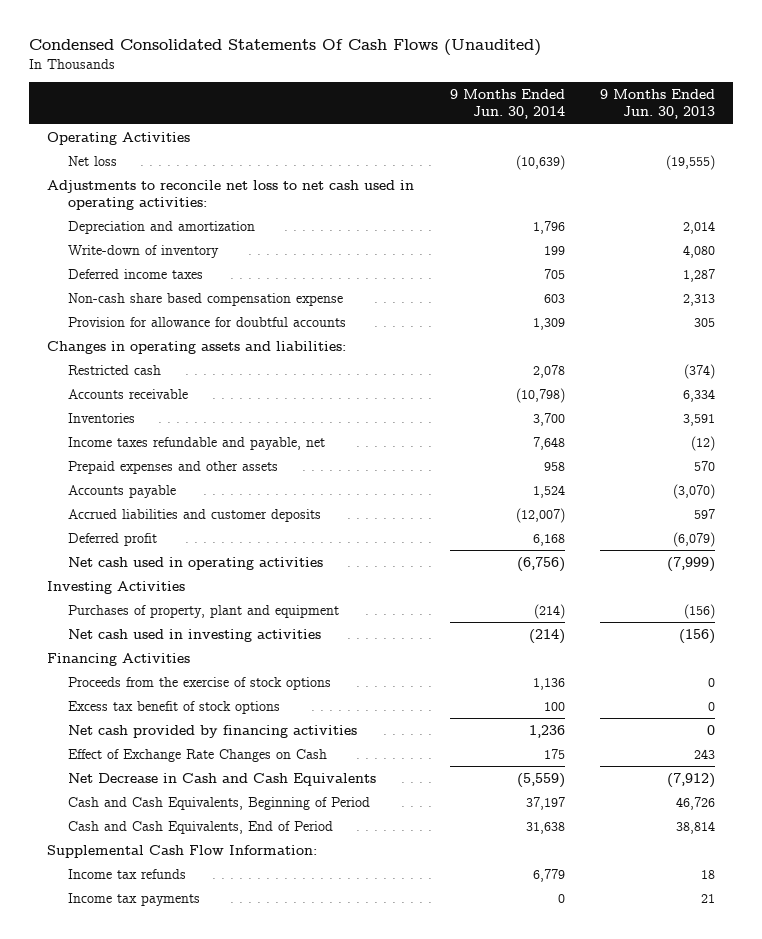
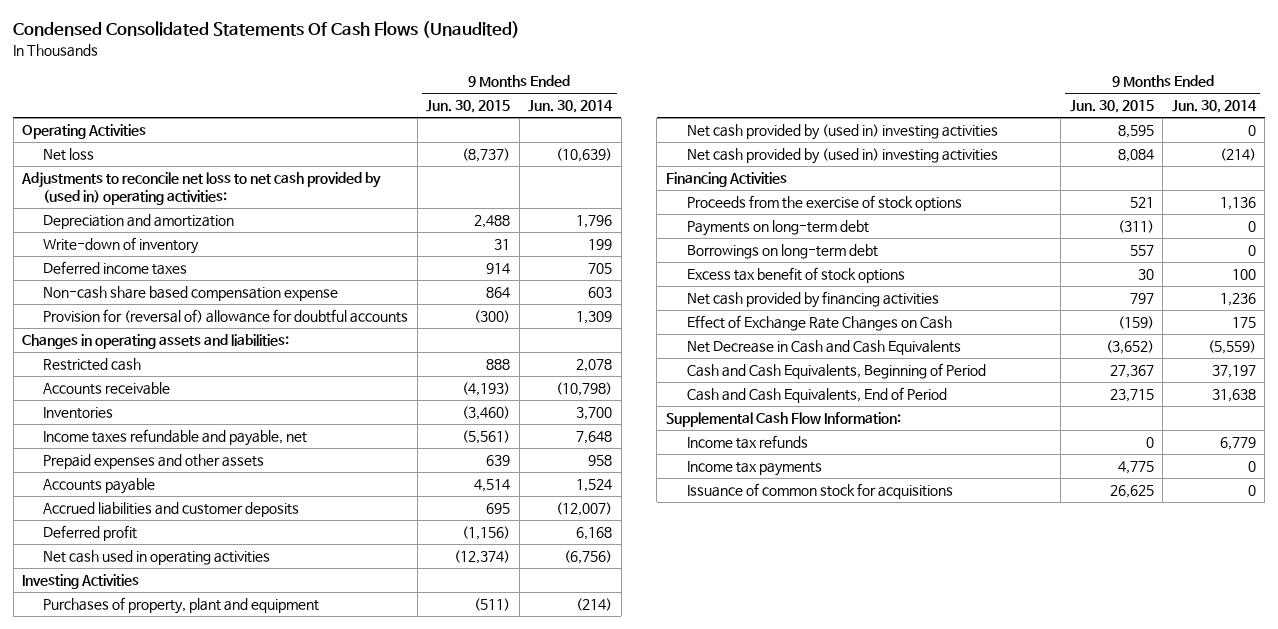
[600,88,716,120] 9 Months Ended Jun. 30, 2013 -> none
none -> [426,100,511,114] Jun. 30, 2015
[47,179,415,210] Adjustments to reconcile net loss to net cash used in operating activities: -> [21,172,382,205] Adjustments to reconcile net loss to net cash provided by (used in) operating activities:
[67,316,346,327] Provision for allowance for doubtful accounts -> [43,309,409,324] Provision for (reversal of) allowance for doubtful accounts
none -> [686,124,998,141] Net cash provided by (used in) investing activities
[67,628,321,642] Net cash used in investing activities -> [686,148,998,165] Net cash provided by (used in) investing activities
none -> [686,220,869,237] Payments on long-term debt
none -> [686,244,878,260] Borrowings on long-term debt
none -> [686,483,953,500] Issuance of common stock for acquisitions

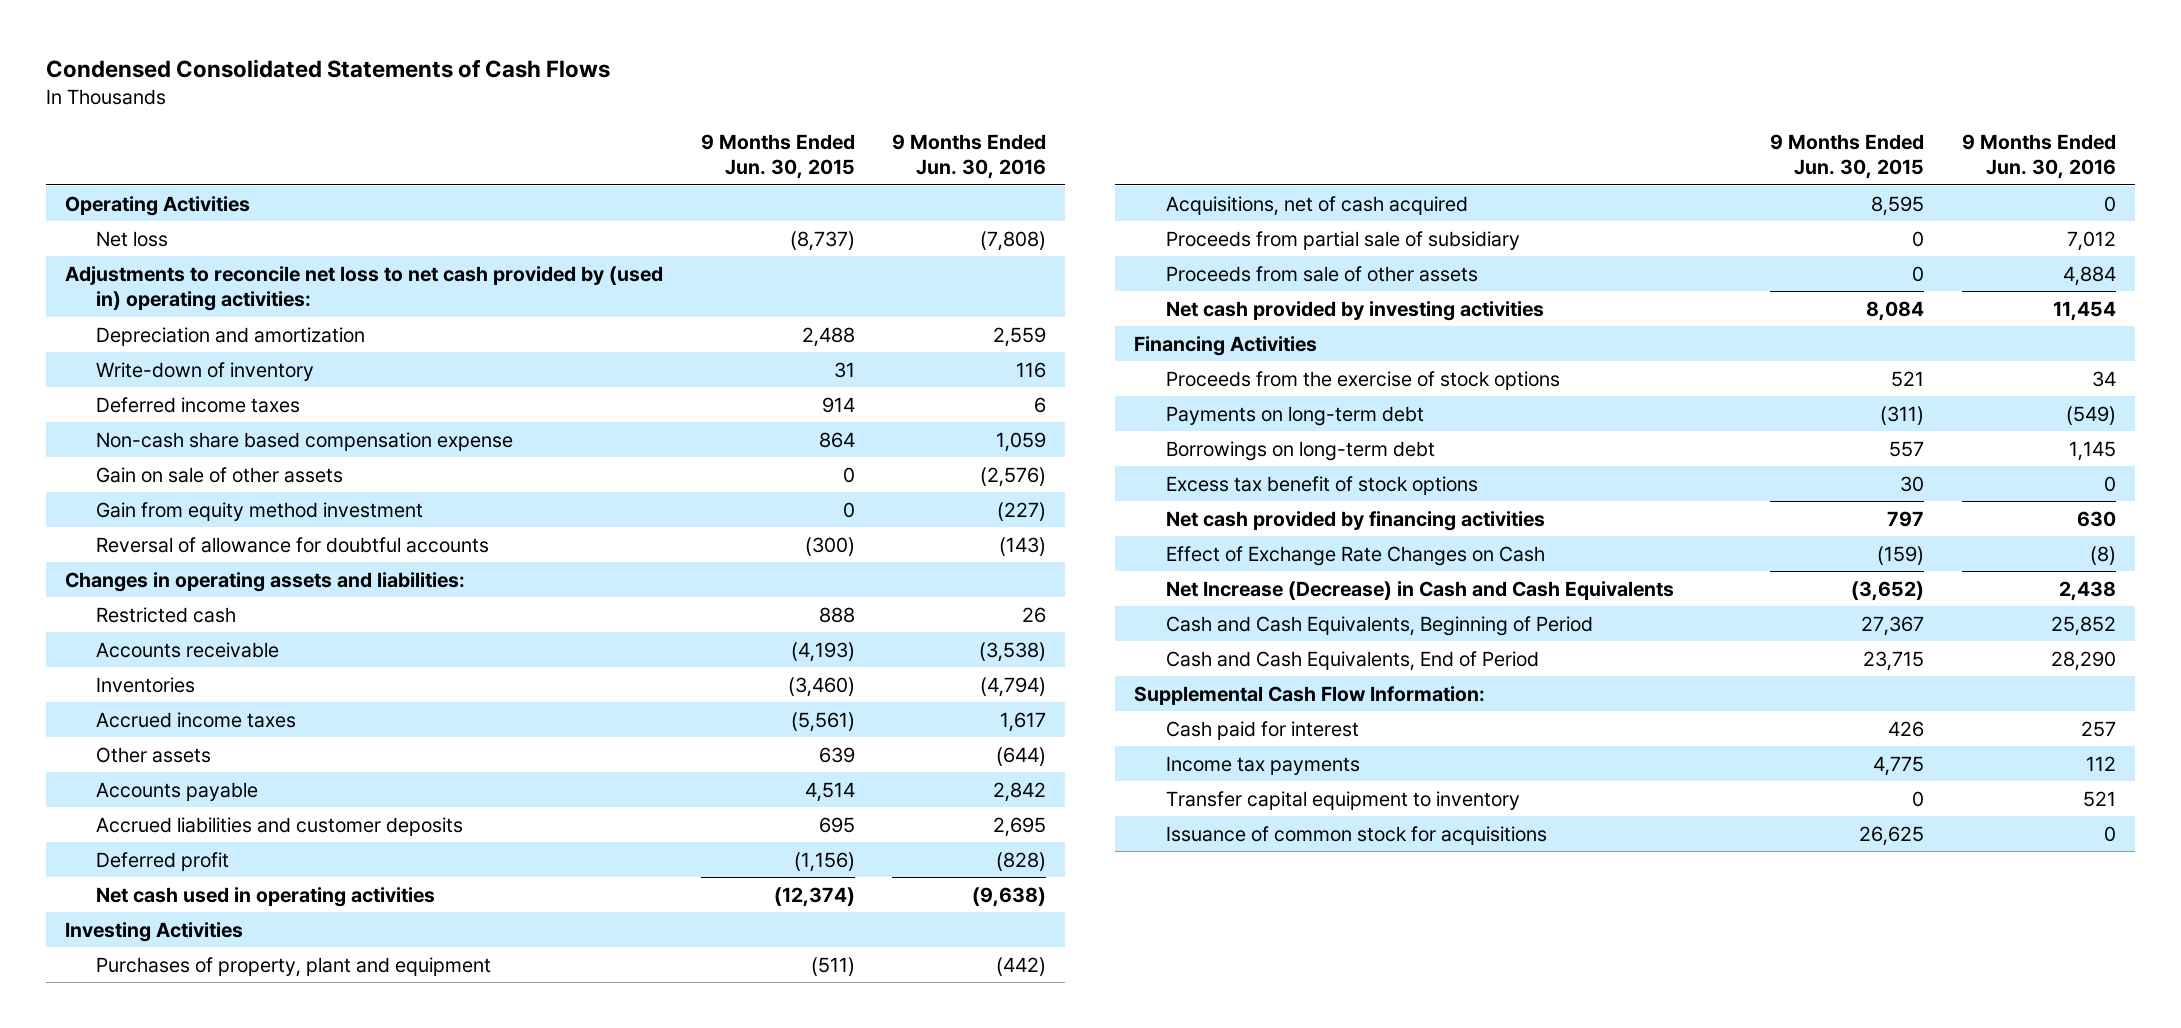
[13,21,521,39] Condensed Consolidated Statements Of Cash Flows (Unaudited) -> [46,59,611,79] Condensed Consolidated Statements of Cash Flows
[528,100,614,114] Jun. 30, 2014 -> none
none -> [892,133,1047,180] 9 Months Ended Jun. 30, 2016
none -> [96,466,344,483] Gain on sale of other assets
none -> [96,501,424,521] Gain from equity method investment
[43,309,409,324] Provision for (reversal of) allowance for doubtful accounts -> [96,536,490,553] Reversal of allowance for doubtful accounts
[43,429,308,447] Income taxes refundable and payable, net -> [96,711,297,728] Accrued income taxes
[43,454,265,470] Prepaid expenses and other assets -> [96,746,212,763] Other assets
[686,124,998,141] Net cash provided by (used in) investing activities -> [1165,195,1468,216] Acquisitions, net of cash acquired
none -> [1165,230,1520,250] Proceeds from partial sale of subsidiary
none -> [1165,265,1478,282] Proceeds from sale of other assets
[686,148,998,165] Net cash provided by (used in) investing activities -> [1165,300,1544,321] Net cash provided by investing activities
[686,340,961,356] Net Decrease in Cash and Cash Equivalents -> [1165,580,1674,600] Net Increase (Decrease) in Cash and Cash Equivalents
[686,435,808,450] Income tax refunds -> none
none -> [1165,720,1359,740] Cash paid for interest
none -> [1165,790,1520,810] Transfer capital equipment to inventory

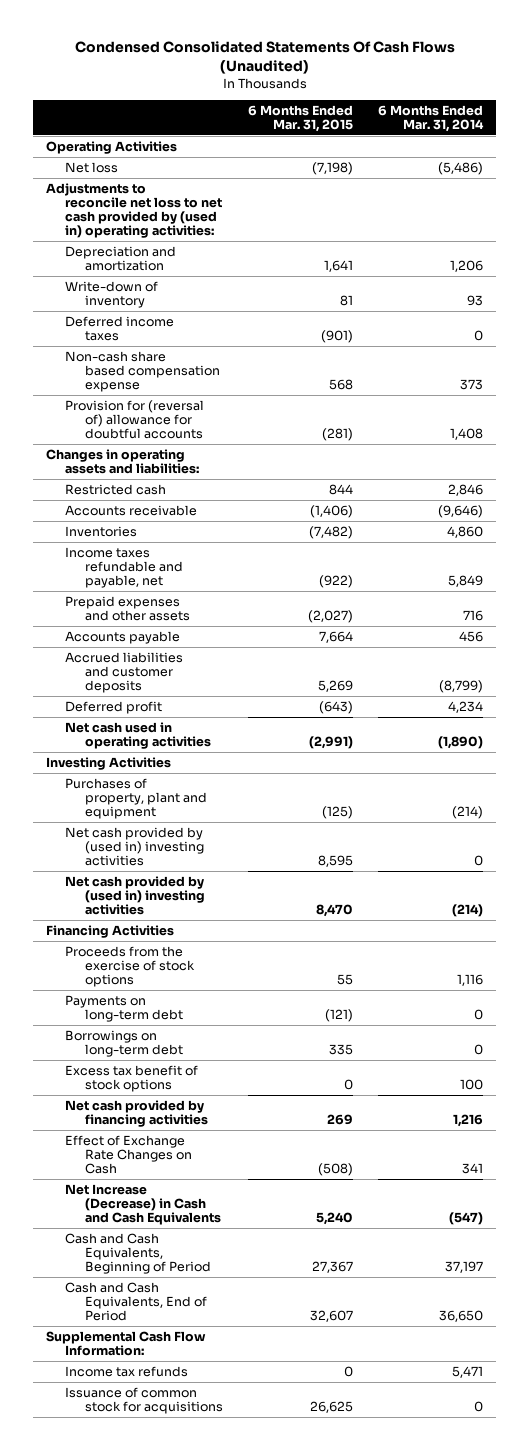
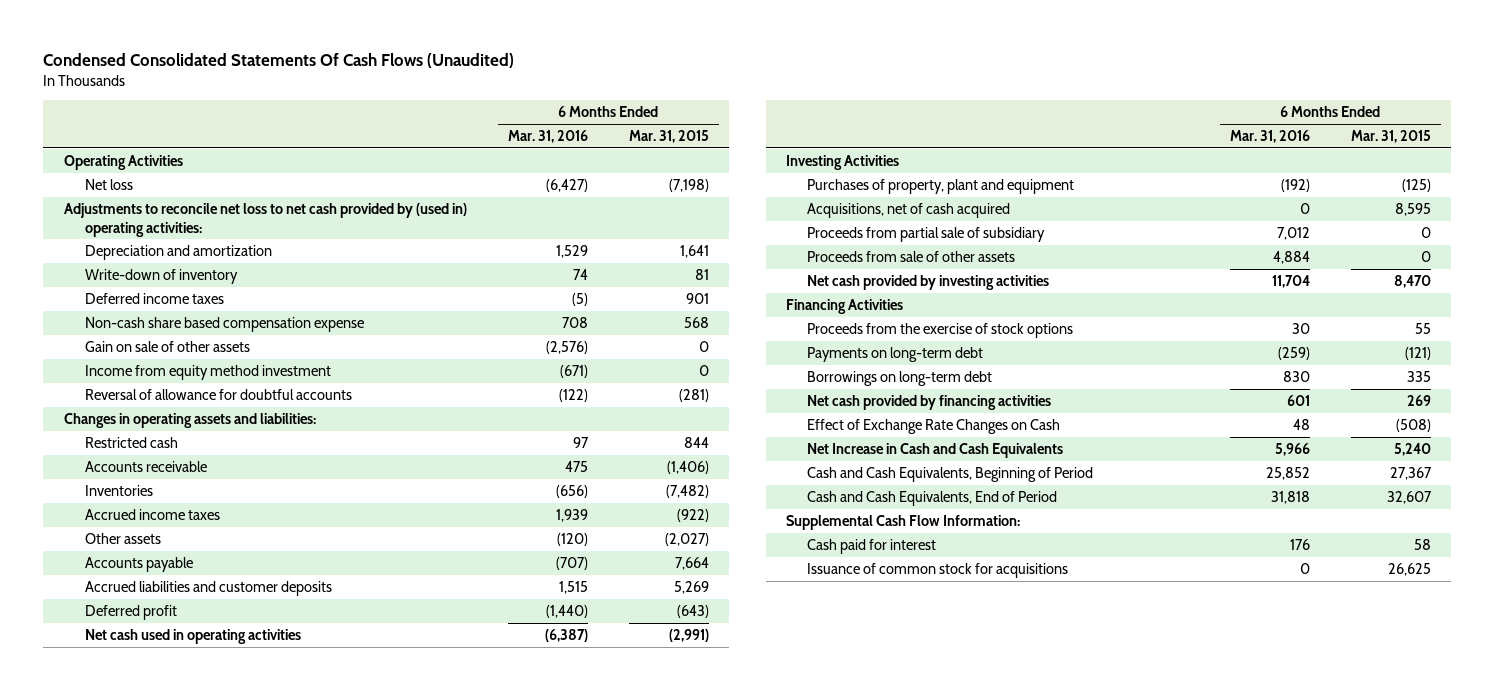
[378,104,485,133] 6 Months Ended Mar. 31, 2014 -> none
none -> [507,130,588,144] Mar. 31, 2016
[321,330,354,344] (901) -> [685,292,709,304] 901
none -> [85,340,251,352] Gain on sale of other assets
none -> [85,364,332,380] Income from equity method investment
[65,399,205,440] Provision for (reversal of) allowance for doubtful accounts -> [85,388,353,400] Reversal of allowance for doubtful accounts
[65,546,183,589] Income taxes refundable and payable, net -> [85,508,221,520] Accrued income taxes
[65,595,190,622] Prepaid expenses and other assets -> [85,532,162,544] Other assets
[65,826,204,867] Net cash provided by (used in) investing activities -> [807,202,1011,218] Acquisitions, net of cash acquired
none -> [807,226,1046,242] Proceeds from partial sale of subsidiary
none -> [807,250,1016,262] Proceeds from sale of other assets
[65,875,205,916] Net cash provided by (used in) investing activities -> [807,274,1050,290] Net cash provided by investing activities
[65,1064,199,1093] Excess tax benefit of stock options -> none
[65,1183,221,1226] Net Increase (Decrease) in Cash and Cash Equivalents -> [807,442,1064,458] Net Increase in Cash and Cash Equivalents
[65,1365,189,1377] Income tax refunds -> none
none -> [807,538,937,554] Cash paid for interest

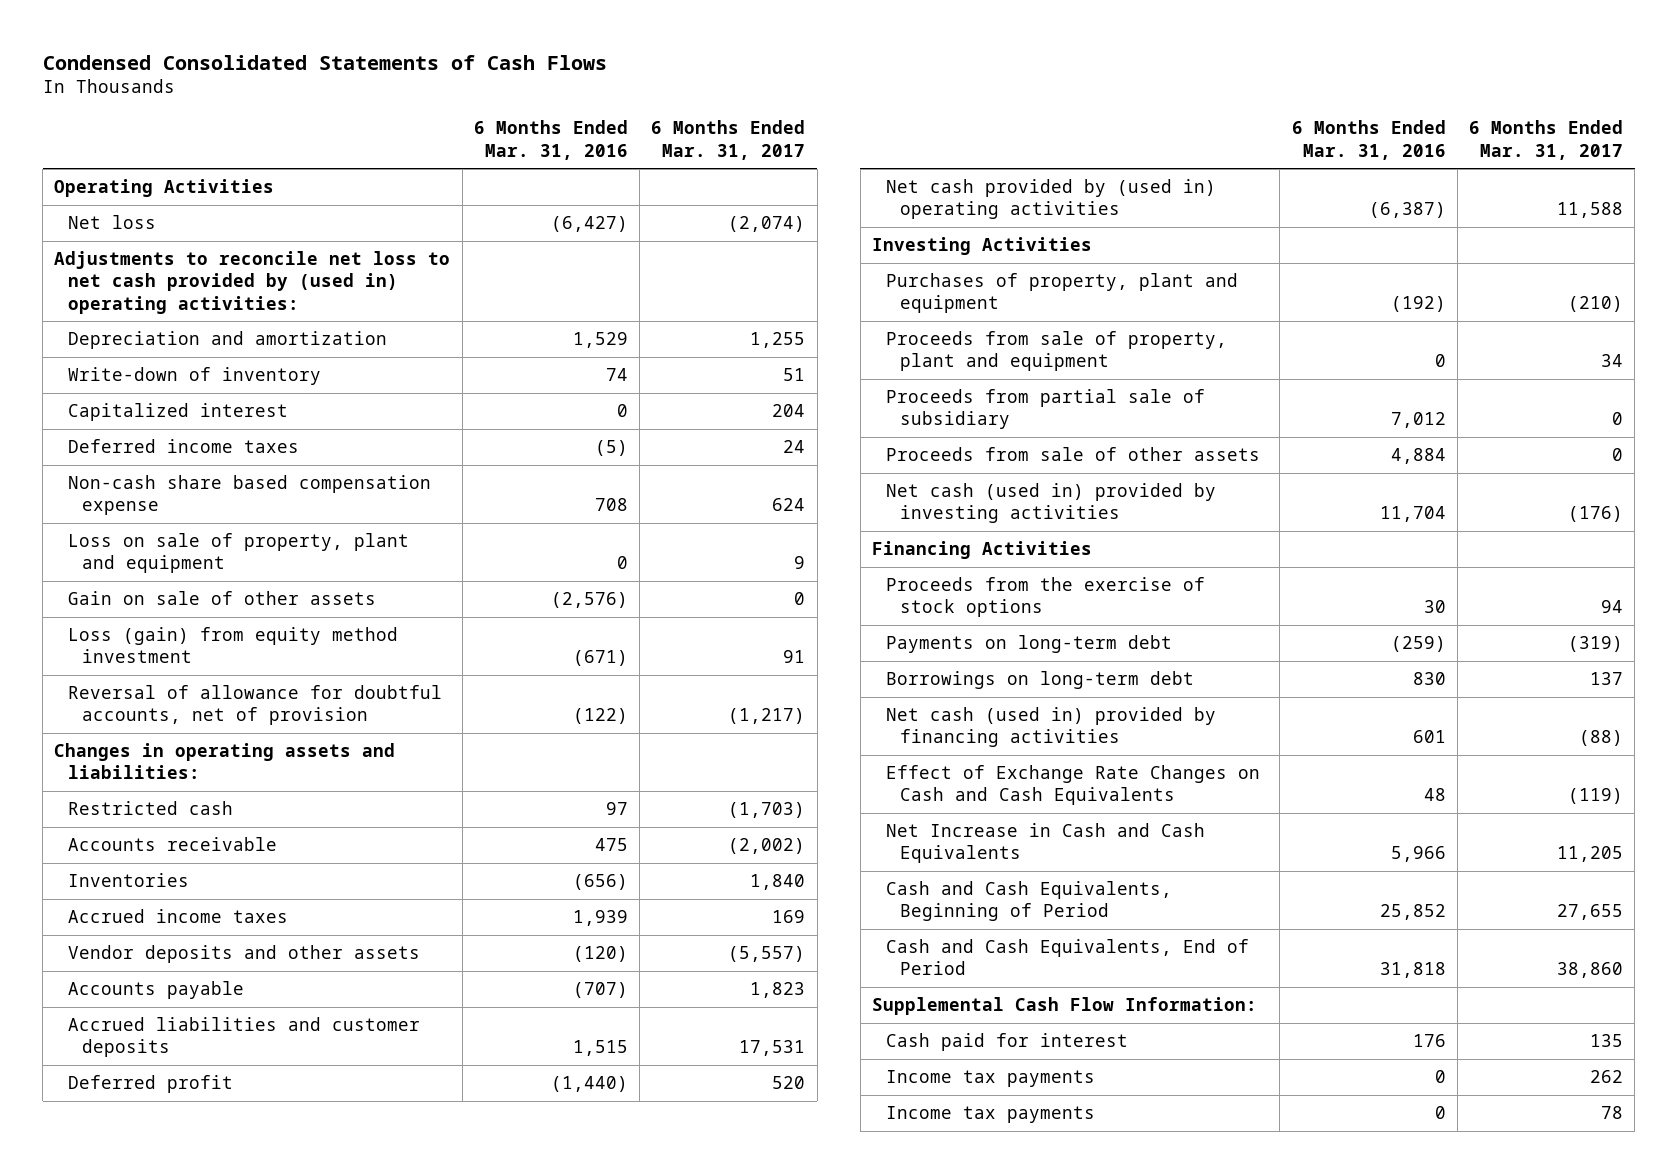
[43,53,515,69] Condensed Consolidated Statements Of Cash Flows (Unaudited) -> [42,54,607,70] Condensed Consolidated Statements of Cash Flows
[628,130,709,144] Mar. 31, 2015 -> none
none -> [651,120,806,160] 6 Months Ended Mar. 31, 2017
none -> [68,403,289,422] Capitalized interest
none -> [68,533,410,574] Loss on sale of property, plant and equipment
[85,364,332,380] Income from equity method investment -> [68,627,399,664] Loss (gain) from equity method investment
[85,388,353,400] Reversal of allowance for doubtful accounts -> [68,685,443,726] Reversal of allowance for doubtful accounts, net of provision
[85,532,162,544] Other assets -> [68,945,421,964] Vendor deposits and other assets
[85,628,302,644] Net cash used in operating activities -> [885,179,1216,220] Net cash provided by (used in) operating activities
[807,202,1011,218] Acquisitions, net of cash acquired -> none
none -> [885,331,1227,372] Proceeds from sale of property, plant and equipment
[807,274,1050,290] Net cash provided by investing activities -> [885,483,1216,524] Net cash (used in) provided by investing activities
[807,394,1052,410] Net cash provided by financing activities -> [885,707,1216,748] Net cash (used in) provided by financing activities
[807,418,1061,434] Effect of Exchange Rate Changes on Cash -> [885,765,1260,806] Effect of Exchange Rate Changes on Cash and Cash Equivalents
[807,562,1069,578] Issuance of common stock for acquisitions -> none
none -> [885,1070,1095,1088] Income tax payments
none -> [885,1106,1095,1124] Income tax payments

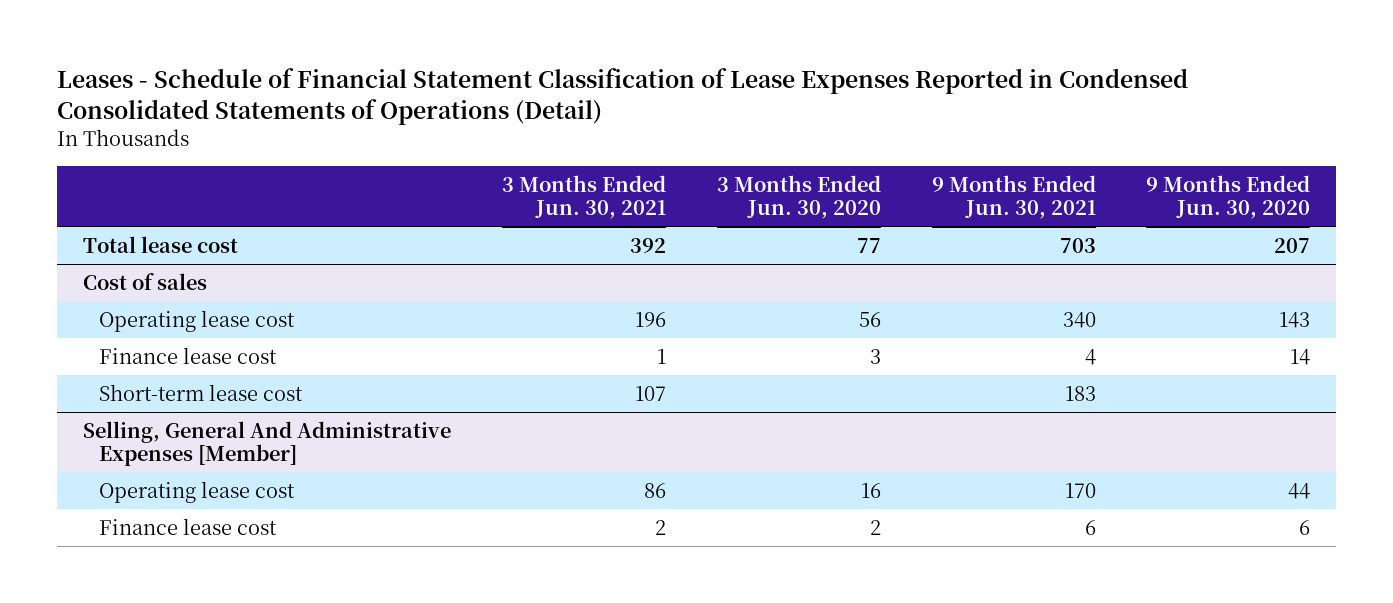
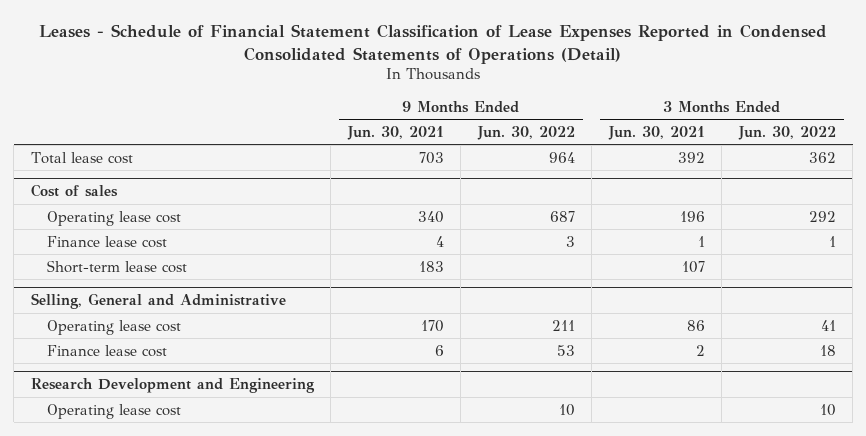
[716,174,881,219] 3 Months Ended Jun. 30, 2020 -> none
[1146,174,1311,219] 9 Months Ended Jun. 30, 2020 -> none
none -> [476,125,575,140] Jun. 30, 2022
none -> [737,125,836,140] Jun. 30, 2022
[82,420,451,467] Selling, General And Administrative Expenses [Member] -> [30,293,286,310] Selling, General and Administrative
none -> [30,378,315,394] Research Development and Engineering
none -> [47,403,182,419] Operating lease cost

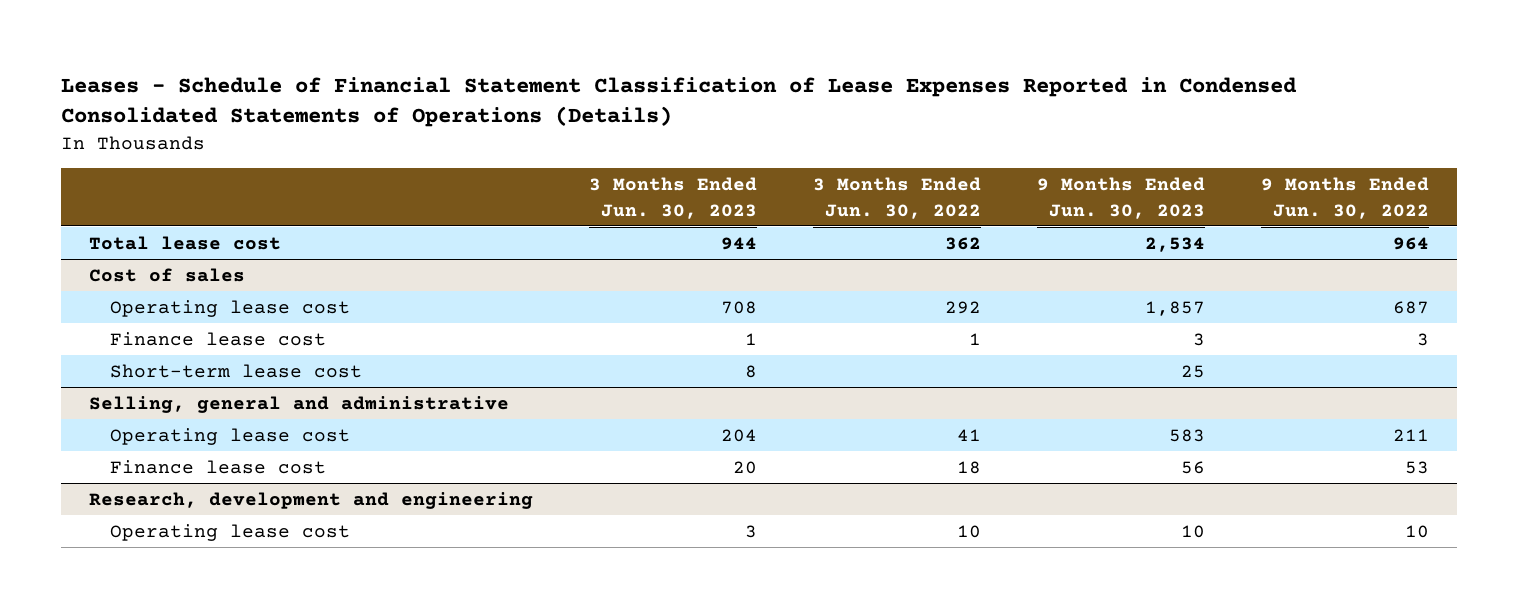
[39,23,828,64] Leases - Schedule of Financial Statement Classification of Lease Expenses Reported in Condensed Consolidated Statements of Operations (Detail) -> [60,76,1297,128] Leases - Schedule of Financial Statement Classification of Lease Expenses Reported in Condensed Consolidated Statements of Operations (Details)
[346,125,444,140] Jun. 30, 2021 -> none
[607,125,705,140] Jun. 30, 2021 -> none
none -> [588,177,757,219] 3 Months Ended Jun. 30, 2023
none -> [1036,177,1205,219] 9 Months Ended Jun. 30, 2023
[30,293,286,310] Selling, General and Administrative -> [88,395,509,413] Selling, general and administrative
[30,378,315,394] Research Development and Engineering -> [88,491,533,509] Research, development and engineering

